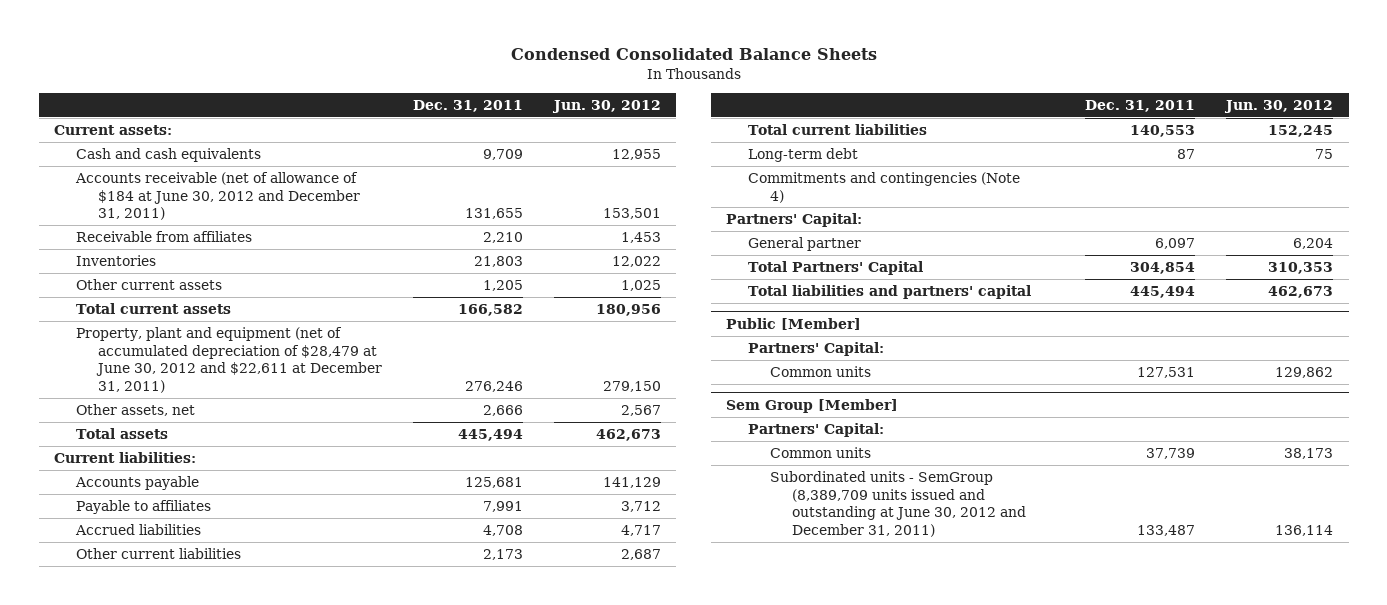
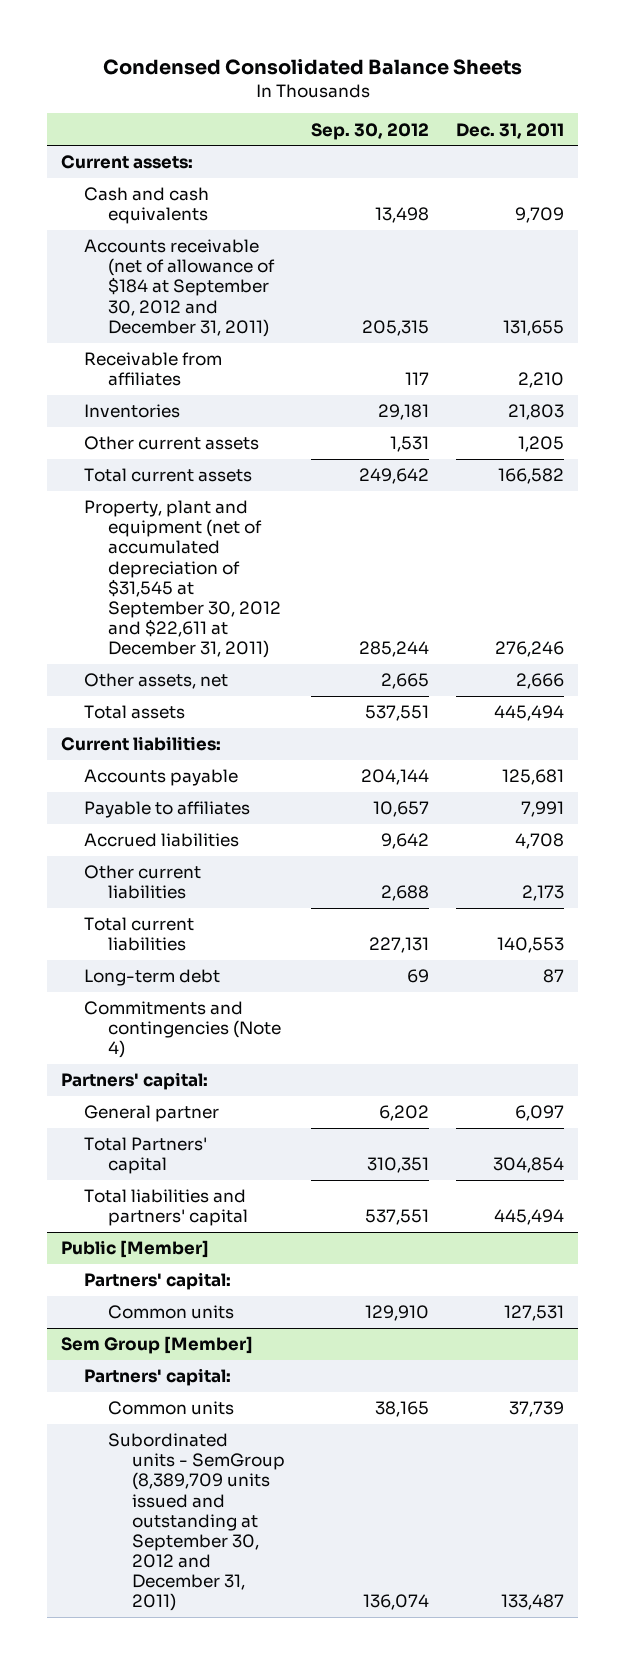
[551,99,661,113] Jun. 30, 2012 -> none
none -> [311,122,430,140] Sep. 30, 2012
[74,172,360,221] Accounts receivable (net of allowance of $184 at June 30, 2012 and December 31, 2011) -> [84,239,276,337] Accounts receivable (net of allowance of $184 at September 30, 2012 and December 31, 2011)
[75,327,382,393] Property, plant and equipment (net of accumulated depreciation of $28,479 at June 30, 2012 and $22,611 at December 31, 2011) -> [84,500,282,659] Property, plant and equipment (net of accumulated depreciation of $31,545 at September 30, 2012 and $22,611 at December 31, 2011)
[726,213,863,228] Partners' Capital: -> [60,1072,208,1091] Partners' capital:
[748,261,924,276] Total Partners' Capital -> [84,1137,208,1175] Total Partners' capital
[748,342,885,357] Partners' Capital: -> [84,1272,232,1291] Partners' capital:
[748,423,885,438] Partners' Capital: -> [84,1368,232,1387] Partners' capital:
[770,471,1027,537] Subordinated units - SemGroup (8,389,709 units issued and outstanding at June 30, 2012 and December 31, 2011) -> [108,1433,285,1612] Subordinated units - SemGroup (8,389,709 units issued and outstanding at September 30, 2012 and December 31, 2011)

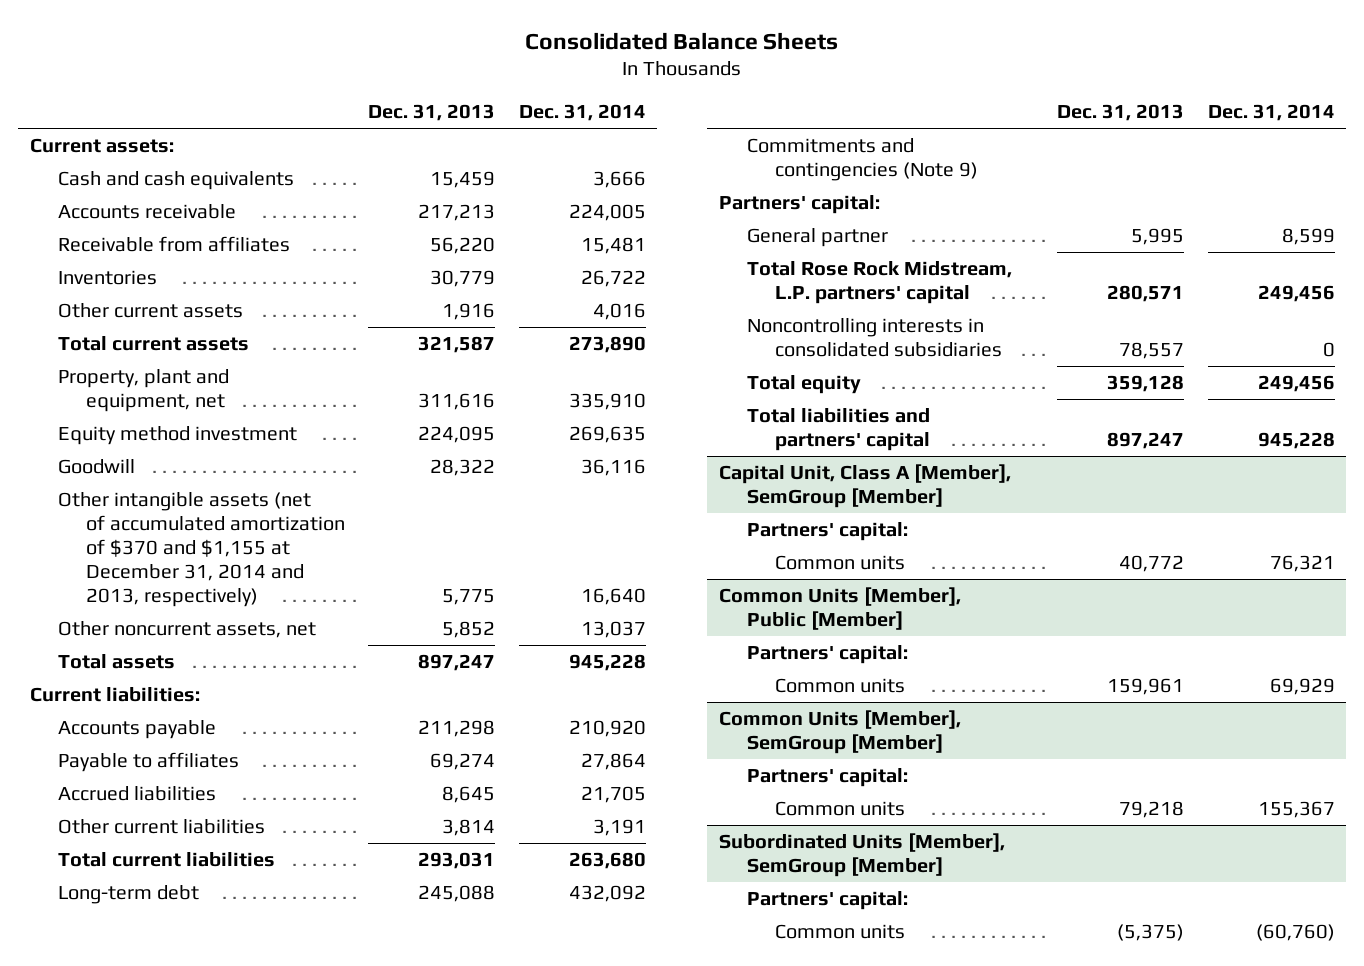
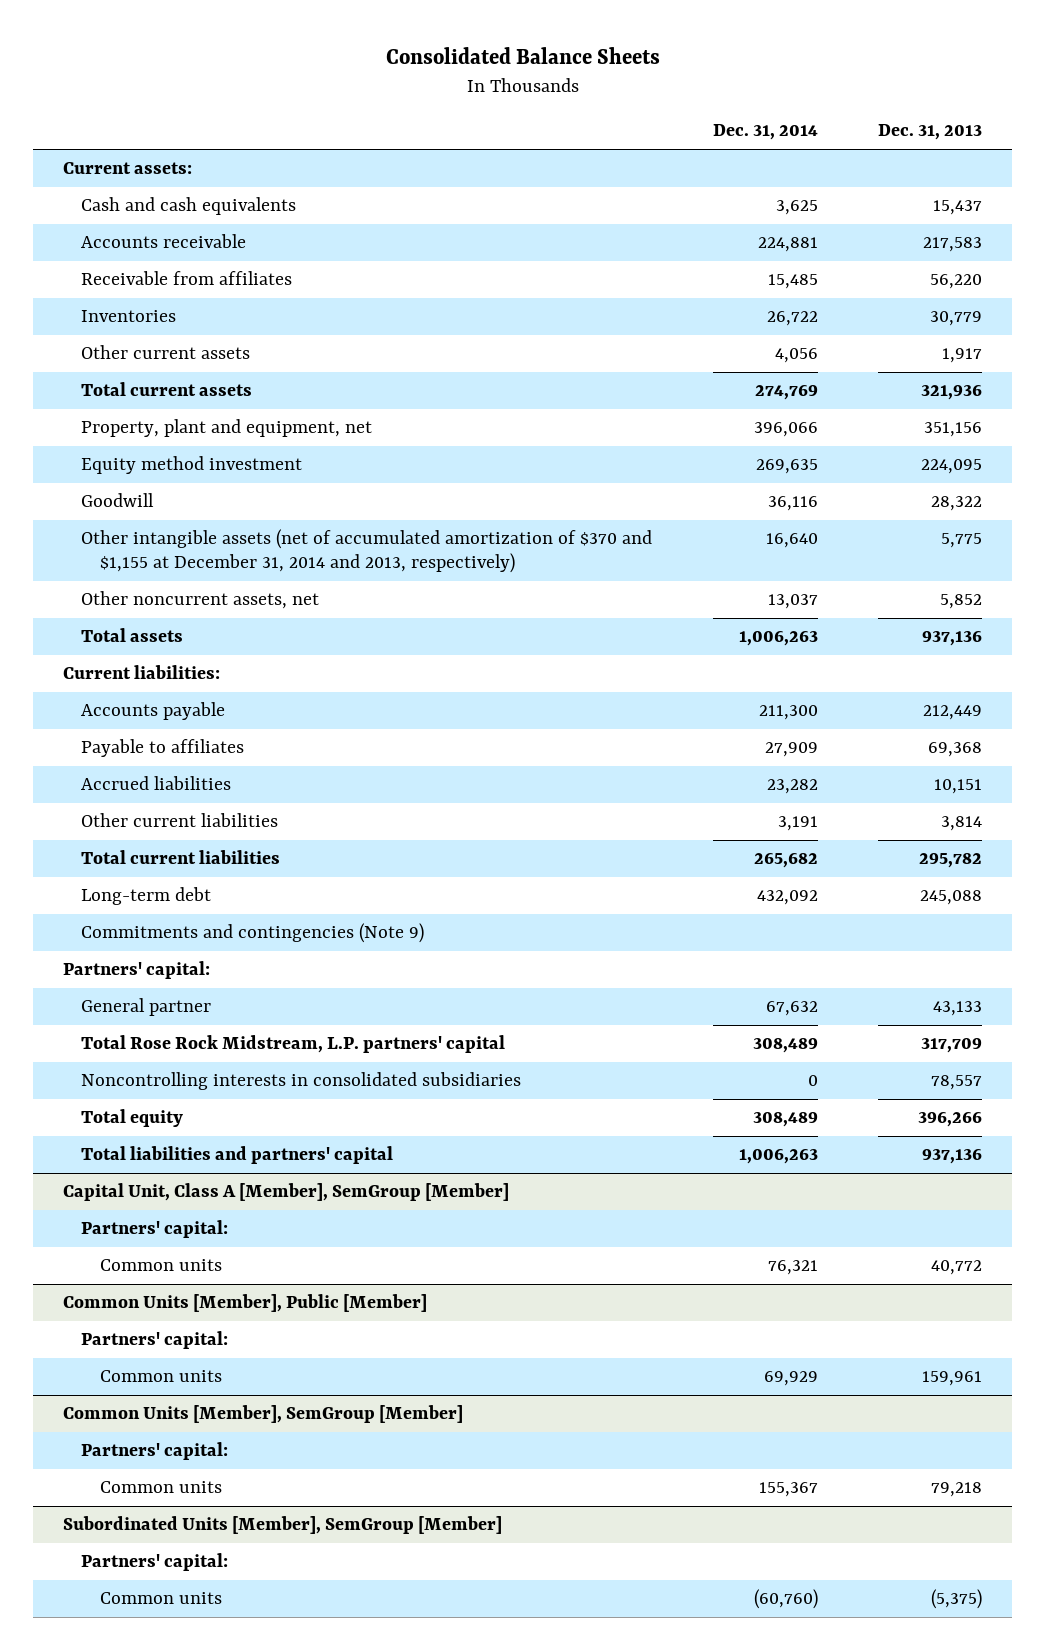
[430,171,496,189] 15,459 -> [933,200,983,216] 15,437
[592,171,646,189] 3,666 -> [775,200,818,216] 3,625
[418,204,496,222] 217,213 -> [923,237,983,253] 217,583
[568,204,646,222] 224,005 -> [757,237,818,253] 224,881
[580,237,646,255] 15,481 -> [767,274,818,290] 15,485
[442,303,496,321] 1,916 -> [942,348,983,364] 1,917
[592,303,646,321] 4,016 -> [774,348,818,364] 4,056
[418,336,496,354] 321,587 -> [921,385,983,401] 321,936
[568,336,646,354] 273,890 -> [754,385,818,401] 274,769
[418,392,496,410] 311,616 -> [924,422,983,438] 351,156
[568,392,646,410] 335,910 -> [753,422,818,438] 396,066
[418,654,496,672] 897,247 -> [922,631,983,647] 937,136
[568,654,646,672] 945,228 -> [738,631,818,647] 1,006,263
[418,720,496,738] 211,298 -> [923,705,983,721] 212,449
[568,720,646,738] 210,920 -> [758,705,818,721] 211,300
[430,753,496,771] 69,274 -> [928,742,983,758] 69,368
[580,753,646,771] 27,864 -> [764,742,818,758] 27,909
[442,786,496,804] 8,645 -> [934,779,983,795] 10,151
[580,786,646,804] 21,705 -> [766,779,818,795] 23,282
[418,852,496,870] 293,031 -> [919,853,983,869] 295,782
[568,852,646,870] 263,680 -> [753,853,818,869] 265,682
[1131,228,1185,246] 5,995 -> [933,1001,983,1017] 43,133
[1281,228,1335,246] 8,599 -> [765,1001,818,1017] 67,632
[1107,284,1185,302] 280,571 -> [921,1038,983,1054] 317,709
[1257,284,1335,302] 249,456 -> [752,1038,818,1054] 308,489
[1107,375,1185,393] 359,128 -> [918,1112,983,1128] 396,266
[1257,375,1335,393] 249,456 -> [752,1112,818,1128] 308,489
[1107,431,1185,449] 897,247 -> [922,1149,983,1165] 937,136
[1257,431,1335,449] 945,228 -> [738,1149,818,1165] 1,006,263

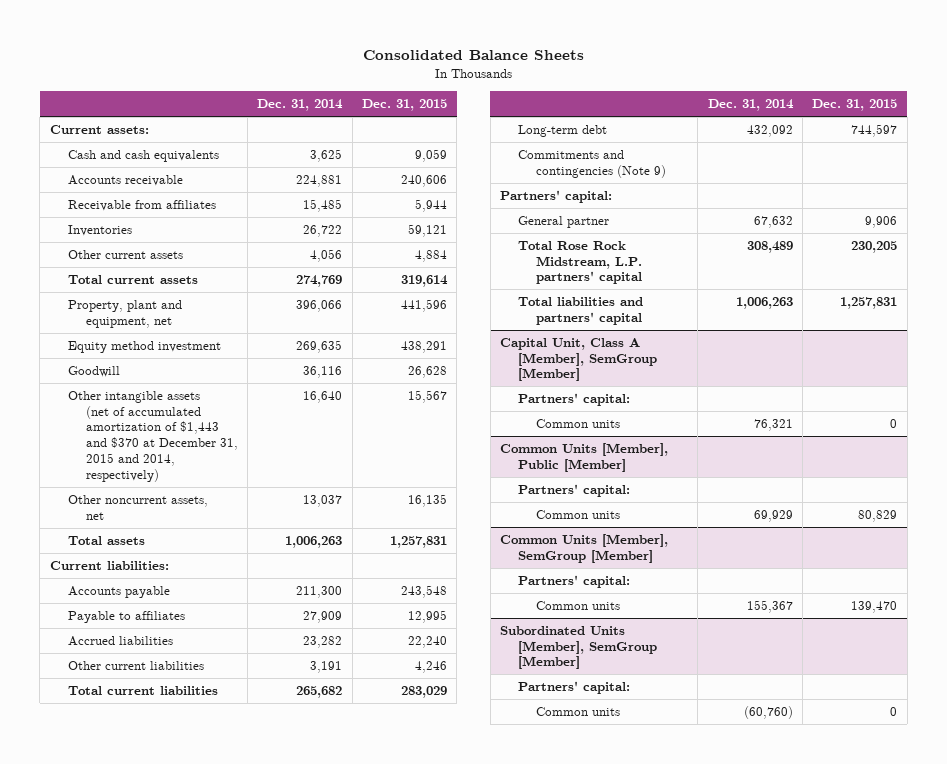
[878,124,983,141] Dec. 31, 2013 -> none
none -> [362,99,448,112] Dec. 31, 2015
[81,529,653,574] Other intangible assets (net of accumulated amortization of $370 and $1,155 at December 31, 2014 and 2013, respectively) -> [67,390,238,482] Other intangible assets (net of accumulated amortization of $1,443 and $370 at December 31, 2015 and 2014, respectively)
[81,1072,522,1091] Noncontrolling interests in consolidated subsidiaries -> none
[81,1109,184,1128] Total equity -> none

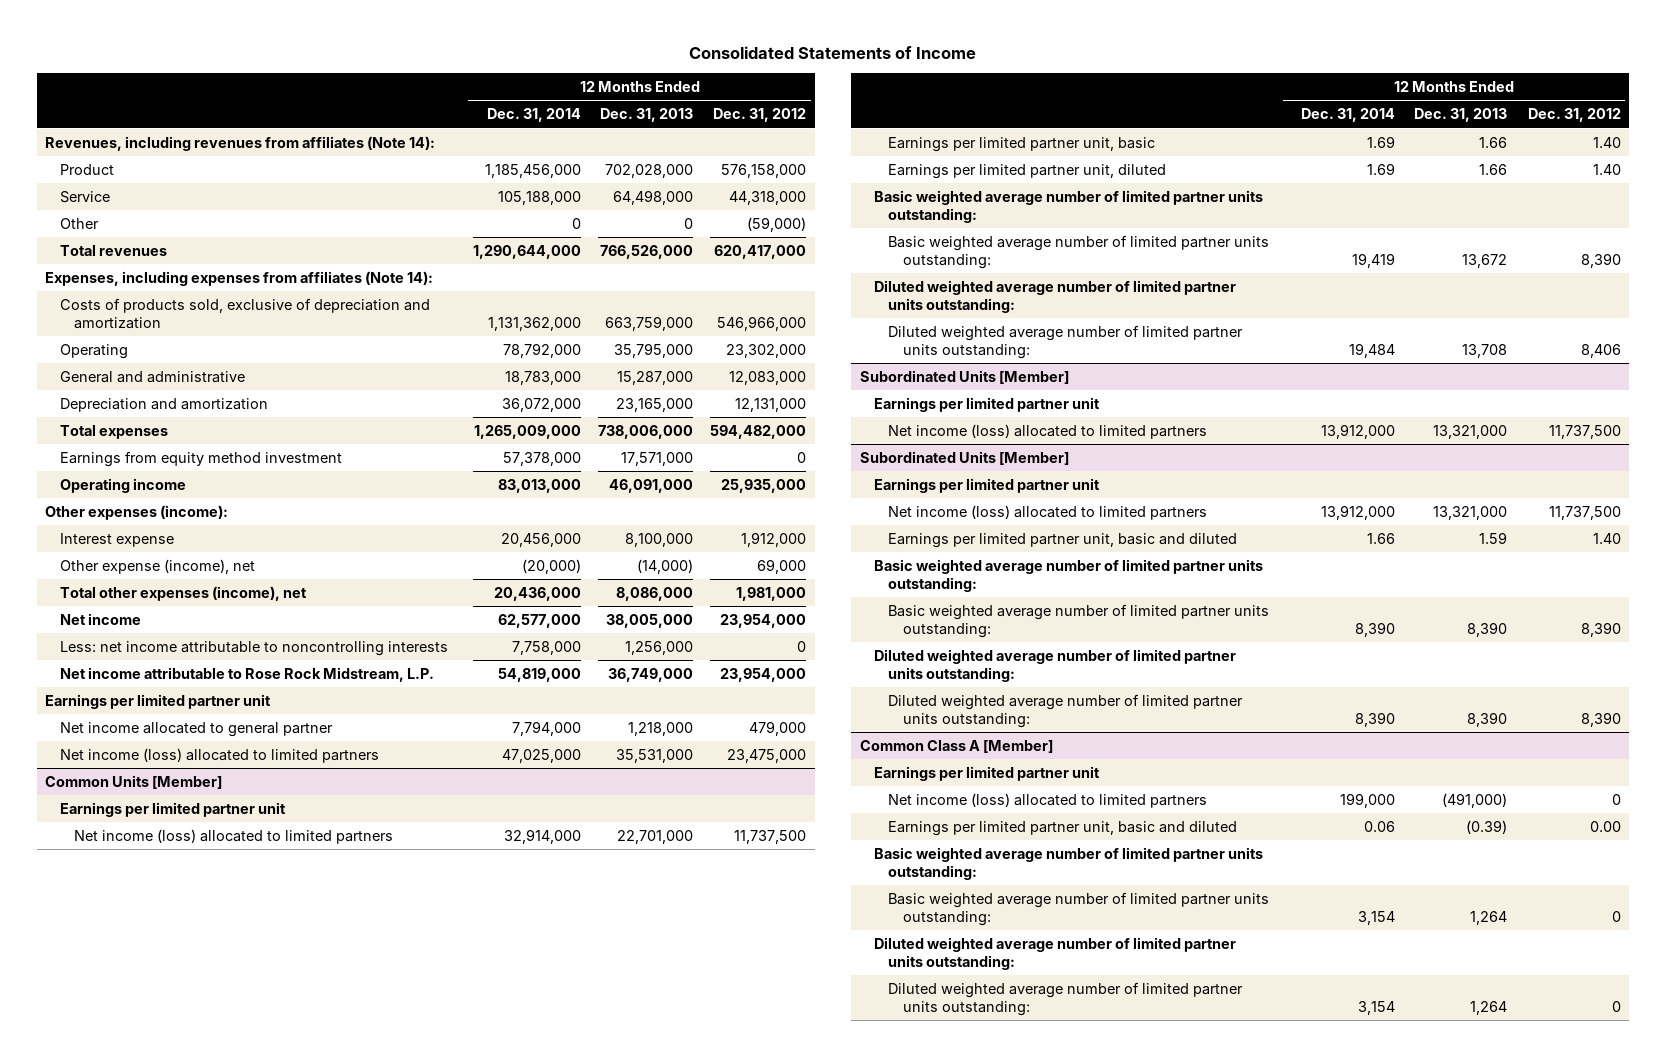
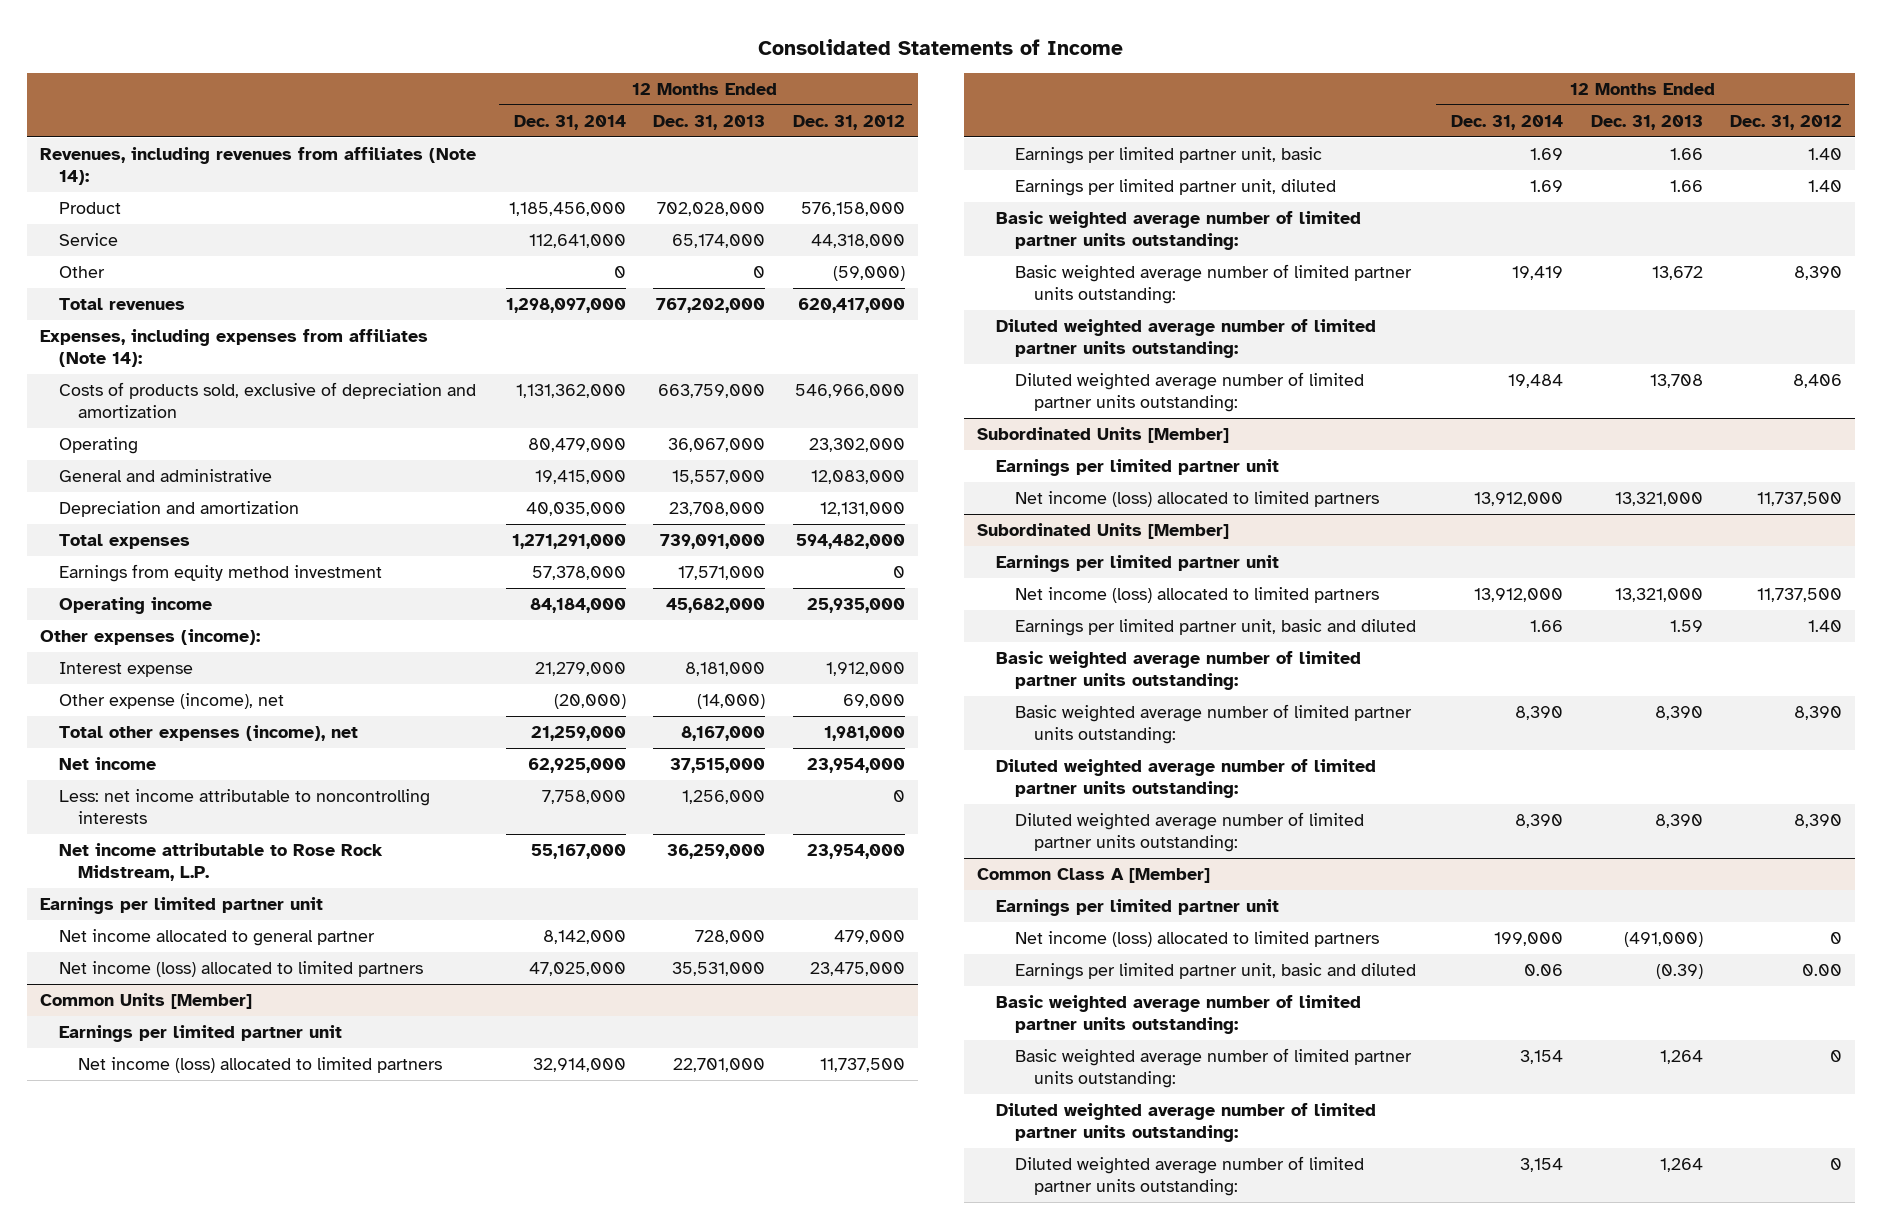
[497,190,581,205] 105,188,000 -> [529,234,627,249] 112,641,000
[613,189,694,205] 64,498,000 -> [672,234,766,249] 65,174,000
[472,244,581,259] 1,290,644,000 -> [506,298,627,314] 1,298,097,000
[600,244,694,259] 766,526,000 -> [656,298,766,314] 767,202,000
[502,342,581,358] 78,792,000 -> [528,438,627,453] 80,479,000
[614,342,694,358] 35,795,000 -> [668,438,766,453] 36,067,000
[504,370,581,385] 18,783,000 -> [535,470,627,485] 19,415,000
[617,370,694,385] 15,287,000 -> [672,470,766,485] 15,557,000
[501,397,581,412] 36,072,000 -> [526,502,627,517] 40,035,000
[616,397,694,412] 23,165,000 -> [669,502,766,517] 23,708,000
[473,424,581,439] 1,265,009,000 -> [512,534,627,550] 1,271,291,000
[598,424,694,439] 738,006,000 -> [660,534,766,550] 739,091,000
[497,478,581,493] 83,013,000 -> [530,598,627,614] 84,184,000
[609,478,694,493] 46,091,000 -> [666,598,766,614] 45,682,000
[500,532,581,547] 20,456,000 -> [535,662,627,677] 21,279,000
[625,532,694,547] 8,100,000 -> [685,662,766,677] 8,181,000
[493,586,581,601] 20,436,000 -> [531,726,627,742] 21,259,000
[616,586,694,601] 8,086,000 -> [681,726,766,742] 8,167,000
[497,613,581,628] 62,577,000 -> [528,758,627,774] 62,925,000
[606,613,694,628] 38,005,000 -> [670,758,766,774] 37,515,000
[497,667,581,682] 54,819,000 -> [531,844,627,860] 55,167,000
[608,667,694,682] 36,749,000 -> [667,844,766,860] 36,259,000
[511,720,581,736] 7,794,000 -> [543,930,627,945] 8,142,000
[628,721,694,736] 1,218,000 -> [695,930,766,945] 728,000

